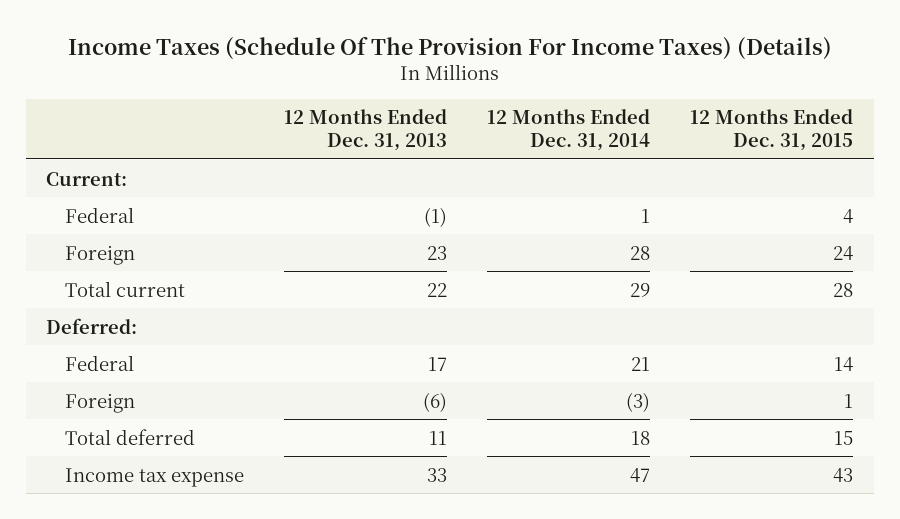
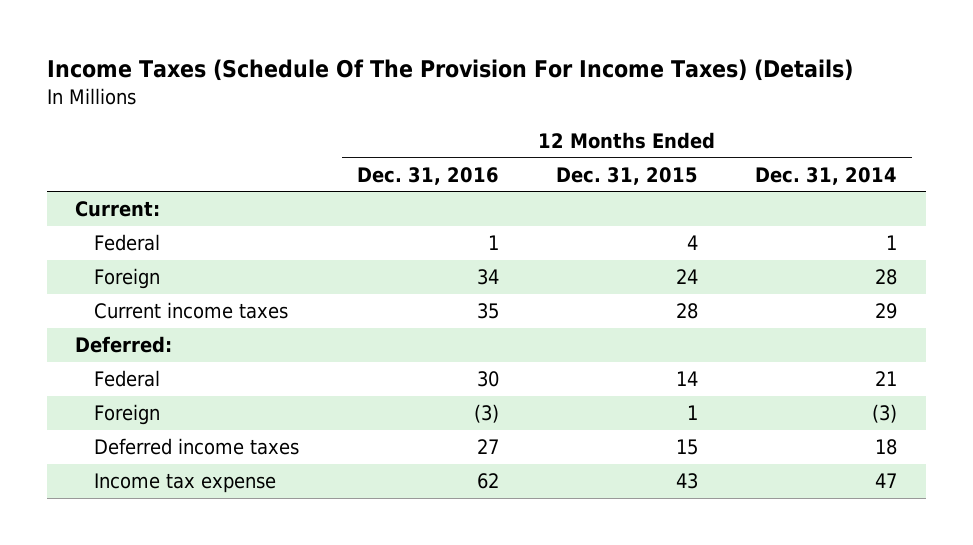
[284,109,448,152] 12 Months Ended Dec. 31, 2013 -> none
none -> [356,166,499,185] Dec. 31, 2016
[64,280,185,297] Total current -> [94,302,289,320] Current income taxes
[64,428,195,445] Total deferred -> [94,438,300,456] Deferred income taxes

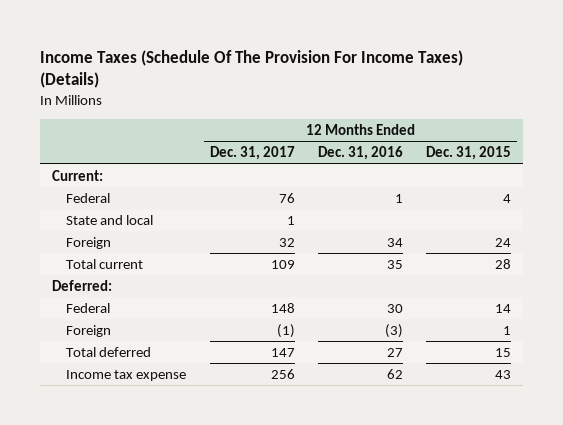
[755,166,898,185] Dec. 31, 2014 -> none
none -> [209,146,295,161] Dec. 31, 2017
none -> [66,214,154,225] State and local
[94,302,289,320] Current income taxes -> [66,258,144,269] Total current
[94,438,300,456] Deferred income taxes -> [66,346,152,357] Total deferred

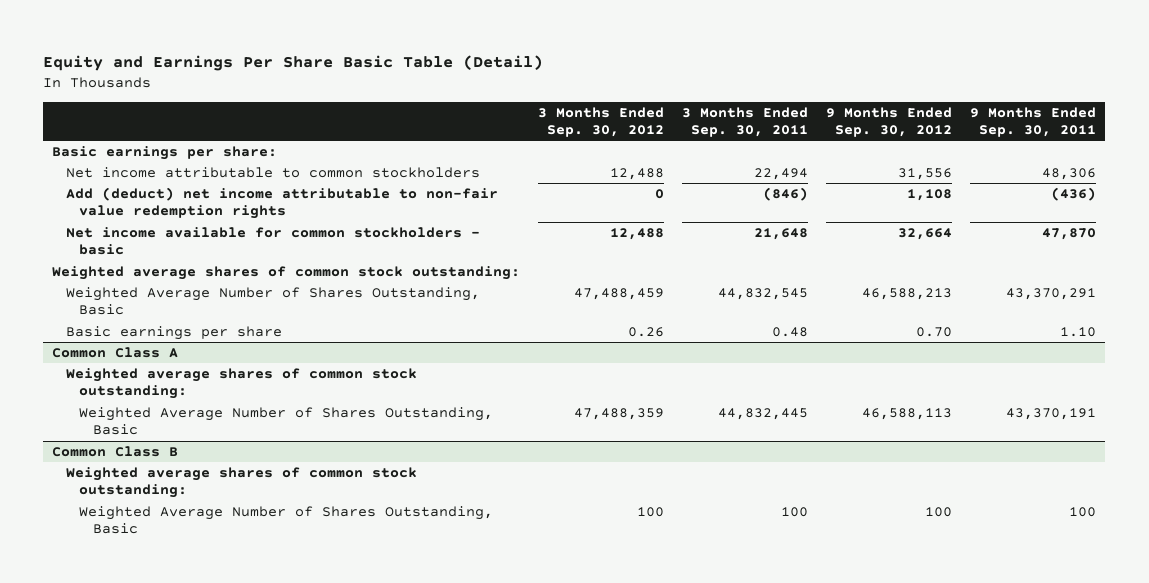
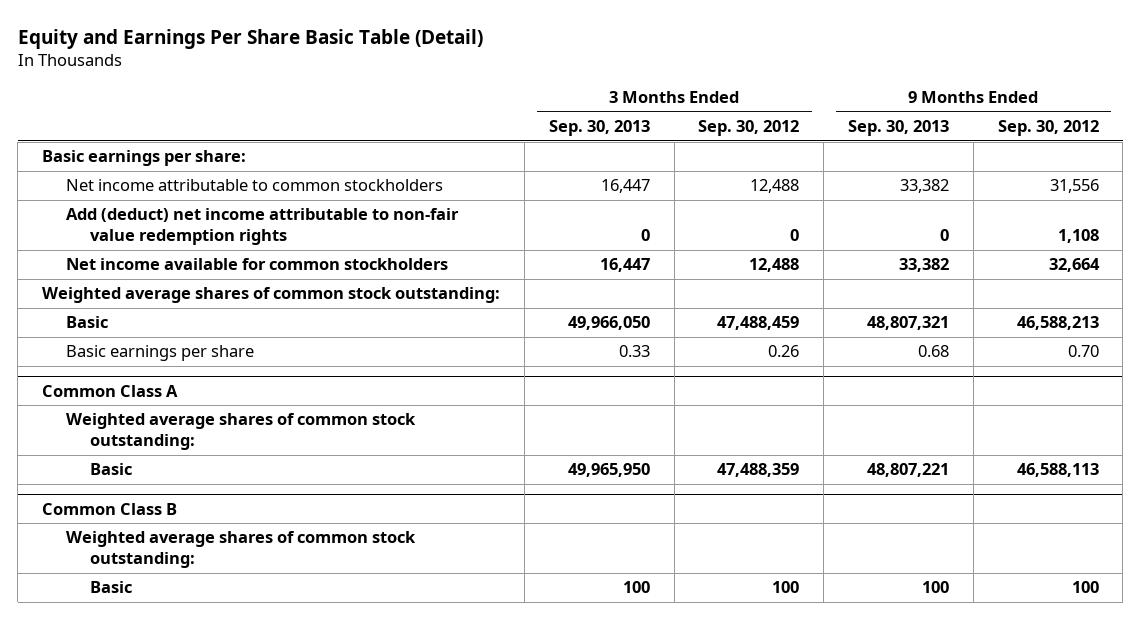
[682,106,809,138] 3 Months Ended Sep. 30, 2011 -> none
[970,106,1097,138] 9 Months Ended Sep. 30, 2011 -> none
none -> [548,120,650,137] Sep. 30, 2013
none -> [847,120,949,137] Sep. 30, 2013
[65,227,480,256] Net income available for common stockholders - basic -> [66,258,449,271] Net income available for common stockholders
[65,287,480,316] Weighted Average Number of Shares Outstanding, Basic -> [66,316,109,329] Basic
[79,407,494,436] Weighted Average Number of Shares Outstanding, Basic -> [90,463,133,476] Basic
[79,506,494,535] Weighted Average Number of Shares Outstanding, Basic -> [90,581,133,594] Basic

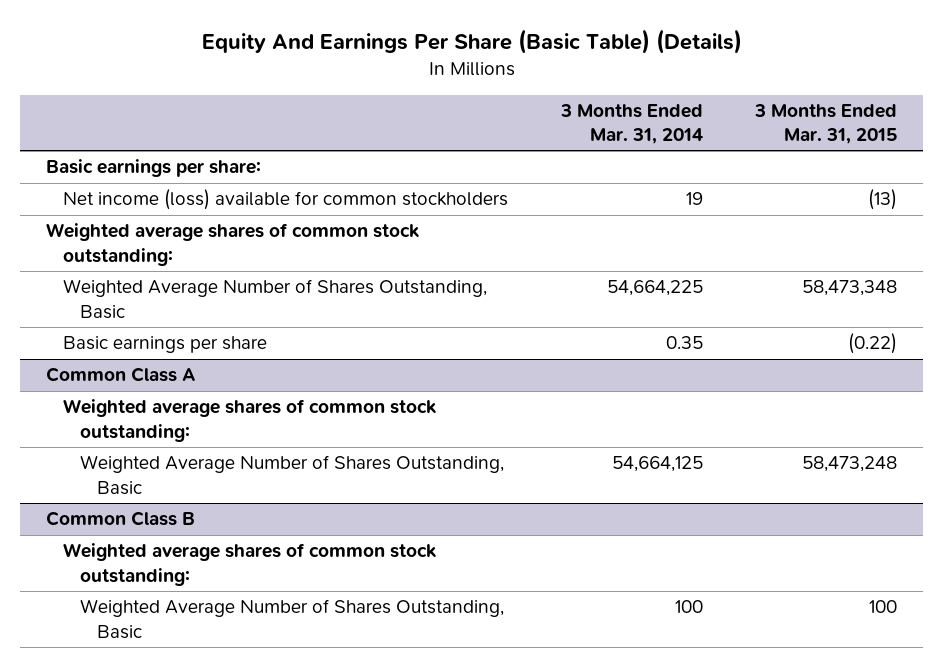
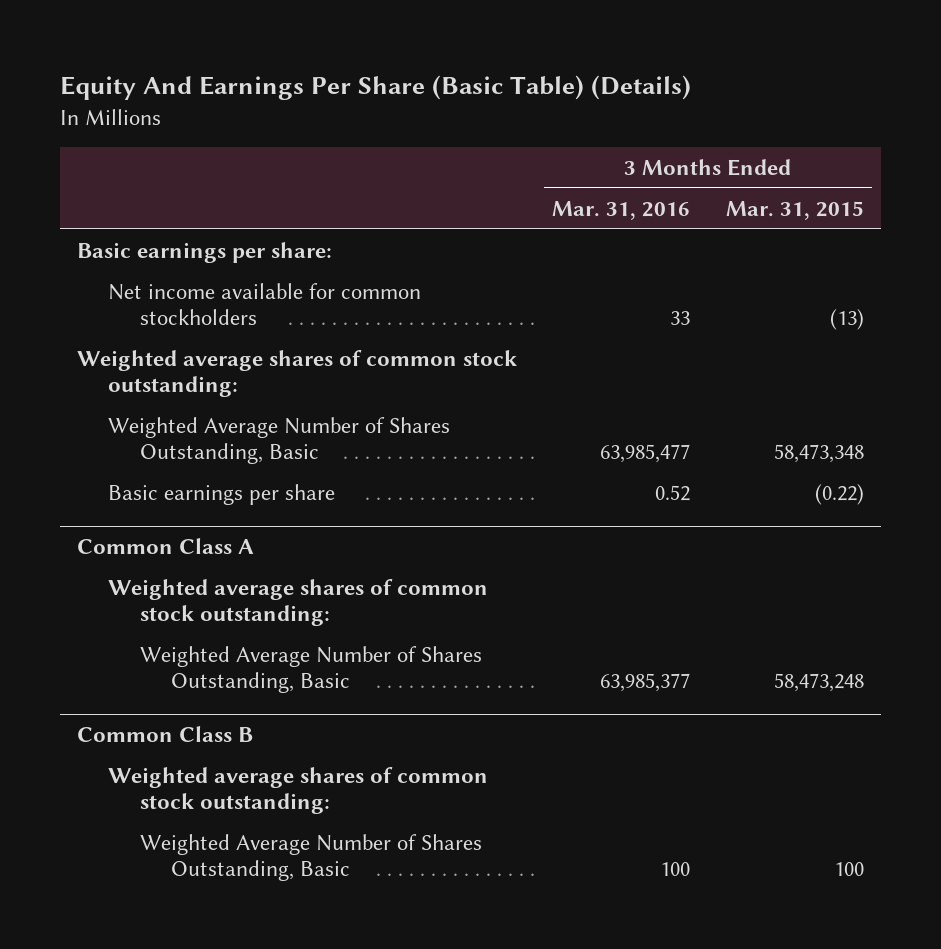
[559,103,703,145] 3 Months Ended Mar. 31, 2014 -> none
none -> [552,200,691,220] Mar. 31, 2016
[63,189,509,211] Net income (loss) available for common stockholders -> [108,282,422,325] Net income available for common stockholders

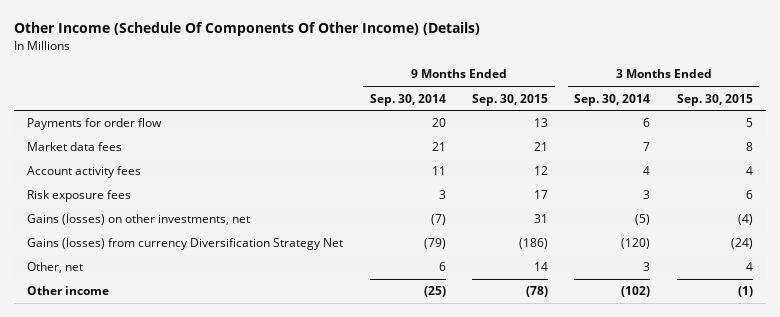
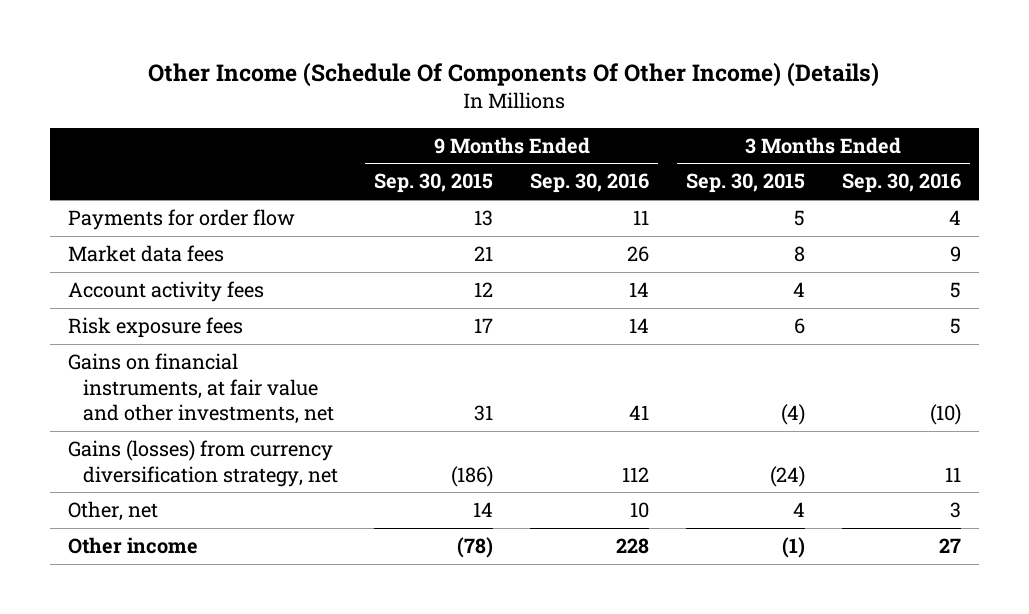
[369,93,446,106] Sep. 30, 2014 -> none
[574,93,651,106] Sep. 30, 2014 -> none
none -> [530,173,650,194] Sep. 30, 2016
none -> [841,173,961,194] Sep. 30, 2016
[27,214,251,226] Gains (losses) on other investments, net -> [68,353,334,424] Gains on financial instruments, at fair value and other investments, net
[27,238,344,251] Gains (losses) from currency Diversification Strategy Net -> [68,440,338,487] Gains (losses) from currency diversification strategy, net

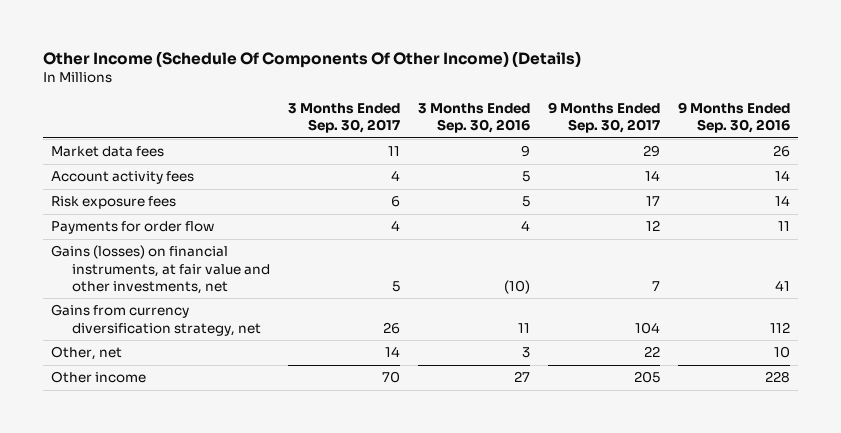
[374,173,494,194] Sep. 30, 2015 -> none
[685,173,805,194] Sep. 30, 2015 -> none
none -> [288,103,401,134] 3 Months Ended Sep. 30, 2017
none -> [547,102,660,134] 9 Months Ended Sep. 30, 2017
[68,209,296,231] Payments for order flow -> [51,221,215,235] Payments for order flow
[68,353,334,424] Gains on financial instruments, at fair value and other investments, net -> [51,245,271,294] Gains (losses) on financial instruments, at fair value and other investments, net
[68,440,338,487] Gains (losses) from currency diversification strategy, net -> [51,304,262,336] Gains from currency diversification strategy, net

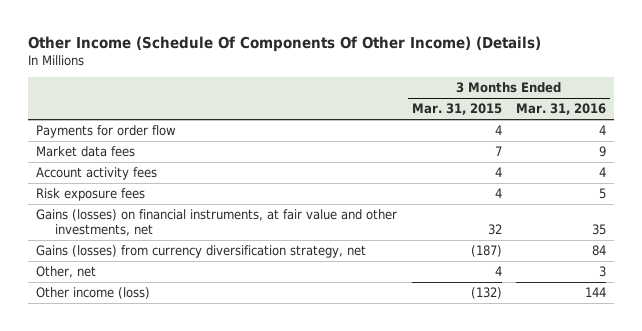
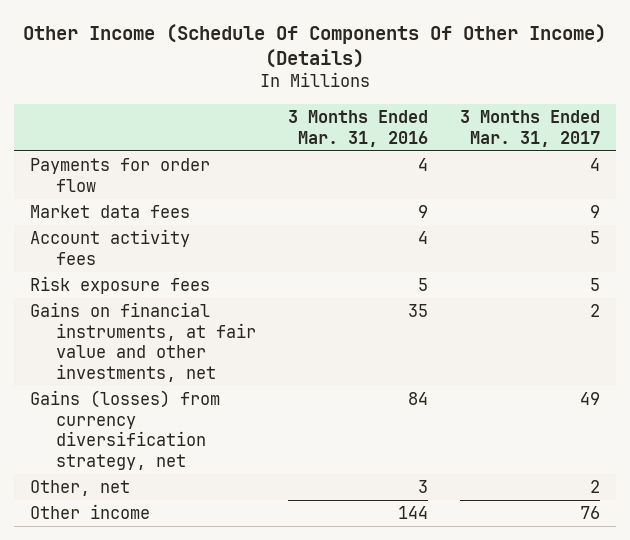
[411,103,502,116] Mar. 31, 2015 -> none
none -> [460,110,601,147] 3 Months Ended Mar. 31, 2017
[35,209,397,236] Gains (losses) on financial instruments, at fair value and other investments, net -> [30,302,256,382] Gains on financial instruments, at fair value and other investments, net
[35,287,150,300] Other income (loss) -> [30,504,151,520] Other income

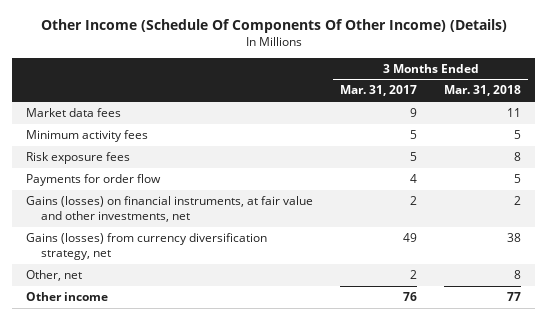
[288,110,429,147] 3 Months Ended Mar. 31, 2016 -> none
none -> [444,85,522,97] Mar. 31, 2018
[30,229,191,265] Account activity fees -> [25,129,148,142] Minimum activity fees
[30,158,211,192] Payments for order flow -> [25,173,161,186] Payments for order flow
[30,302,256,382] Gains on financial instruments, at fair value and other investments, net -> [25,195,313,223] Gains (losses) on financial instruments, at fair value and other investments, net

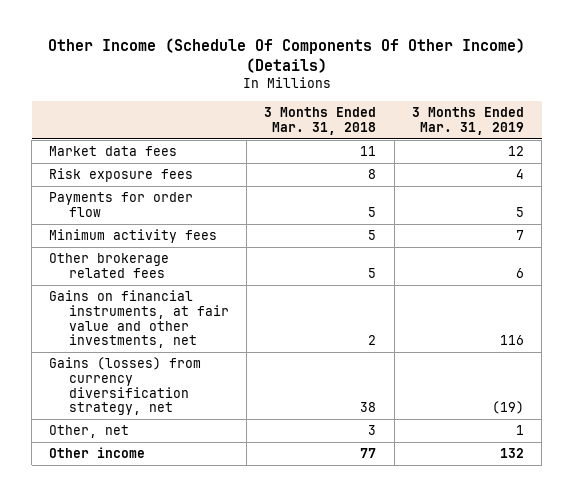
[340,85,418,97] Mar. 31, 2017 -> none
none -> [412,107,525,136] 3 Months Ended Mar. 31, 2019
[25,129,148,142] Minimum activity fees -> [49,229,218,244] Minimum activity fees
none -> [49,253,170,278] Other brokerage related fees
[25,195,313,223] Gains (losses) on financial instruments, at fair value and other investments, net -> [49,290,229,349] Gains on financial instruments, at fair value and other investments, net
[514,269,522,279] 8 -> [368,425,377,436] 3

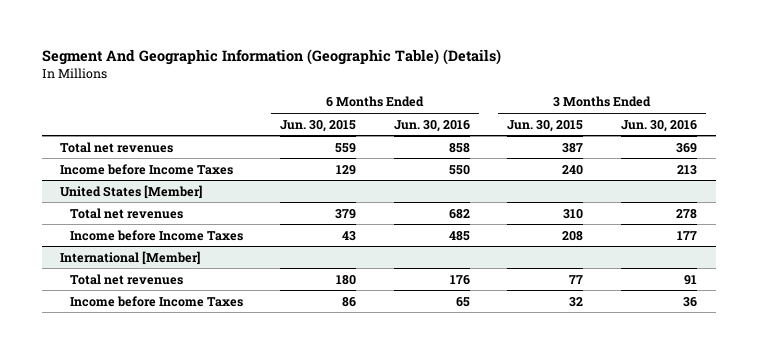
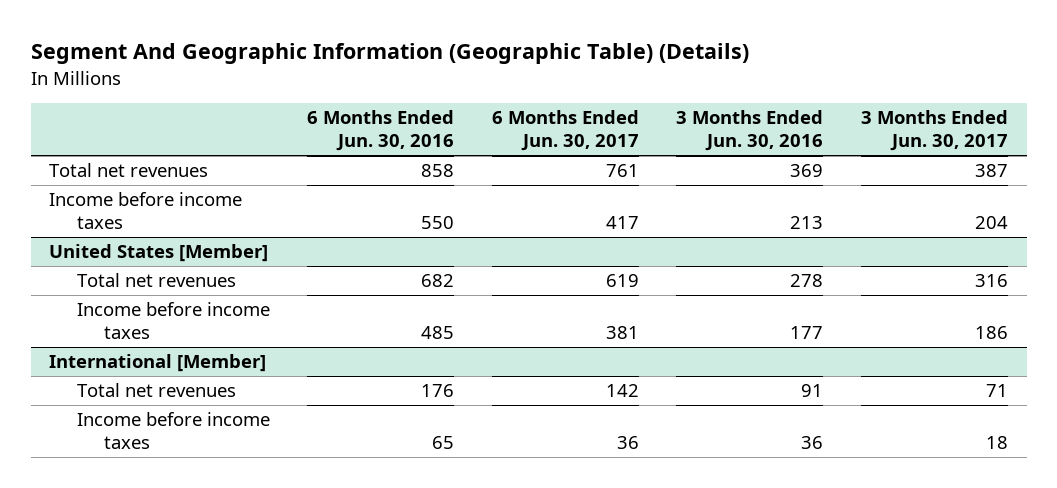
[280,119,357,132] Jun. 30, 2015 -> none
[507,119,584,132] Jun. 30, 2015 -> none
none -> [491,110,639,152] 6 Months Ended Jun. 30, 2017
none -> [860,110,1008,152] 3 Months Ended Jun. 30, 2017
[60,163,234,175] Income before Income Taxes -> [49,192,243,230] Income before income taxes
[69,229,243,241] Income before Income Taxes -> [76,302,270,340] Income before income taxes
[69,295,243,307] Income before Income Taxes -> [76,412,270,450] Income before income taxes

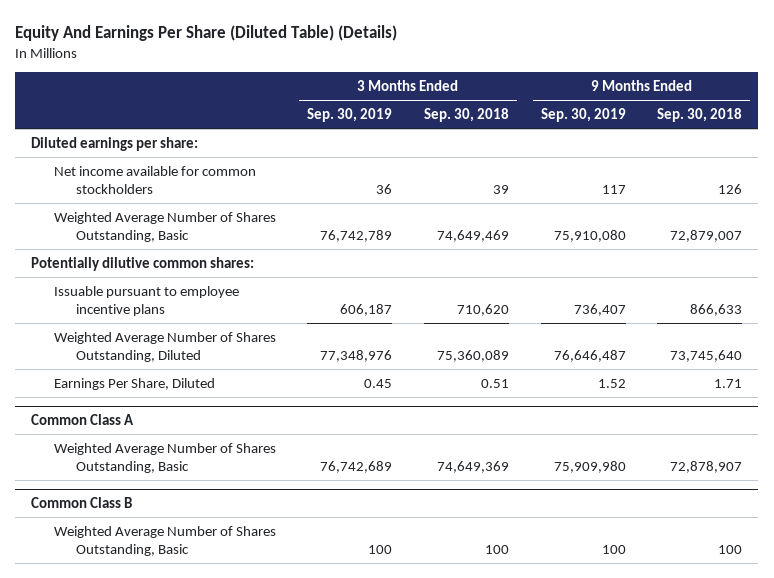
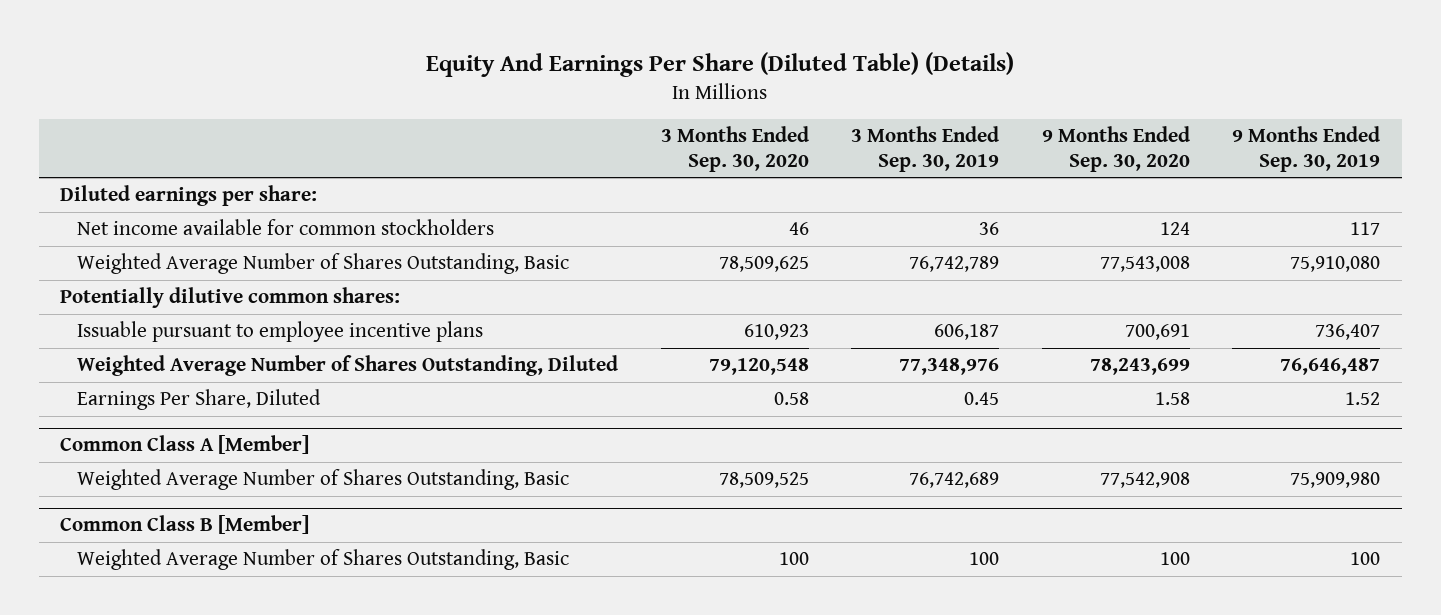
[424,108,510,123] Sep. 30, 2018 -> none
[657,108,743,123] Sep. 30, 2018 -> none
none -> [660,126,809,173] 3 Months Ended Sep. 30, 2020
none -> [1041,126,1190,173] 9 Months Ended Sep. 30, 2020
[31,413,135,425] Common Class A -> [60,435,310,455] Common Class A [Member]
[31,496,133,508] Common Class B -> [60,515,310,535] Common Class B [Member]

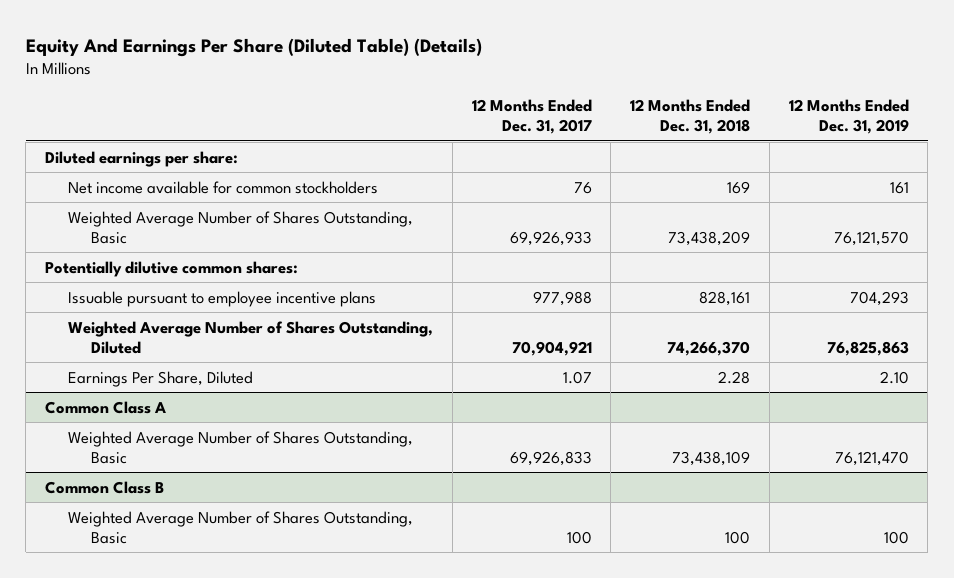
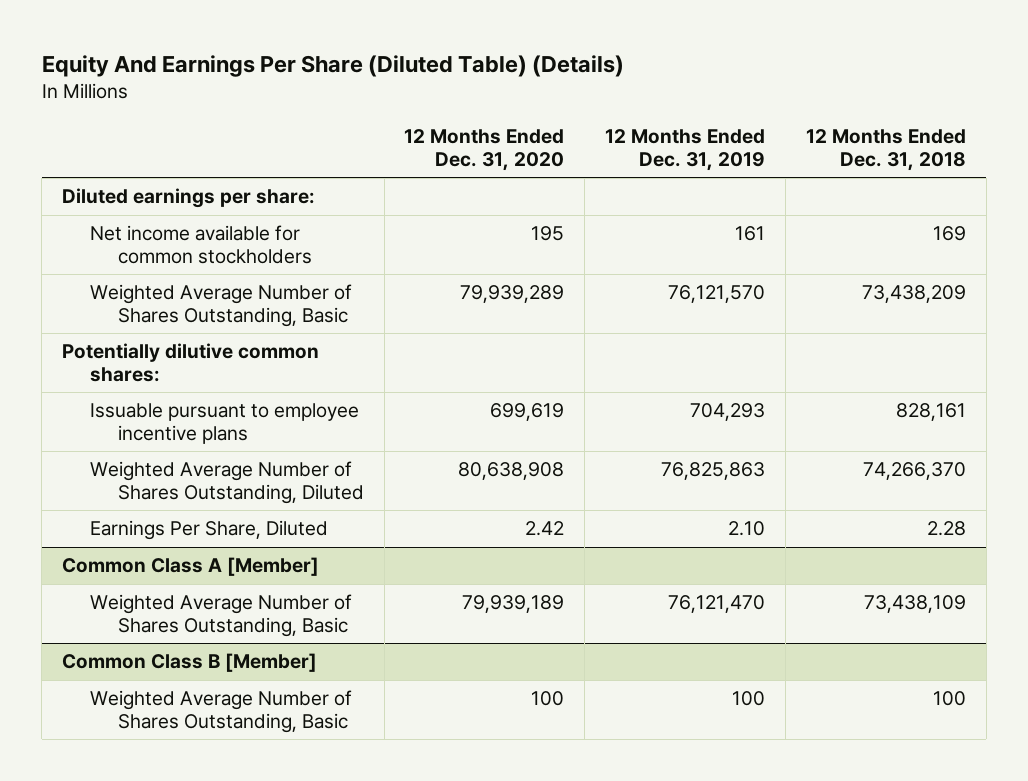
[471,99,592,135] 12 Months Ended Dec. 31, 2017 -> none
none -> [404,129,565,171] 12 Months Ended Dec. 31, 2020
[45,400,167,414] Common Class A -> [62,557,320,577] Common Class A [Member]
[45,480,165,494] Common Class B -> [62,653,318,673] Common Class B [Member]

